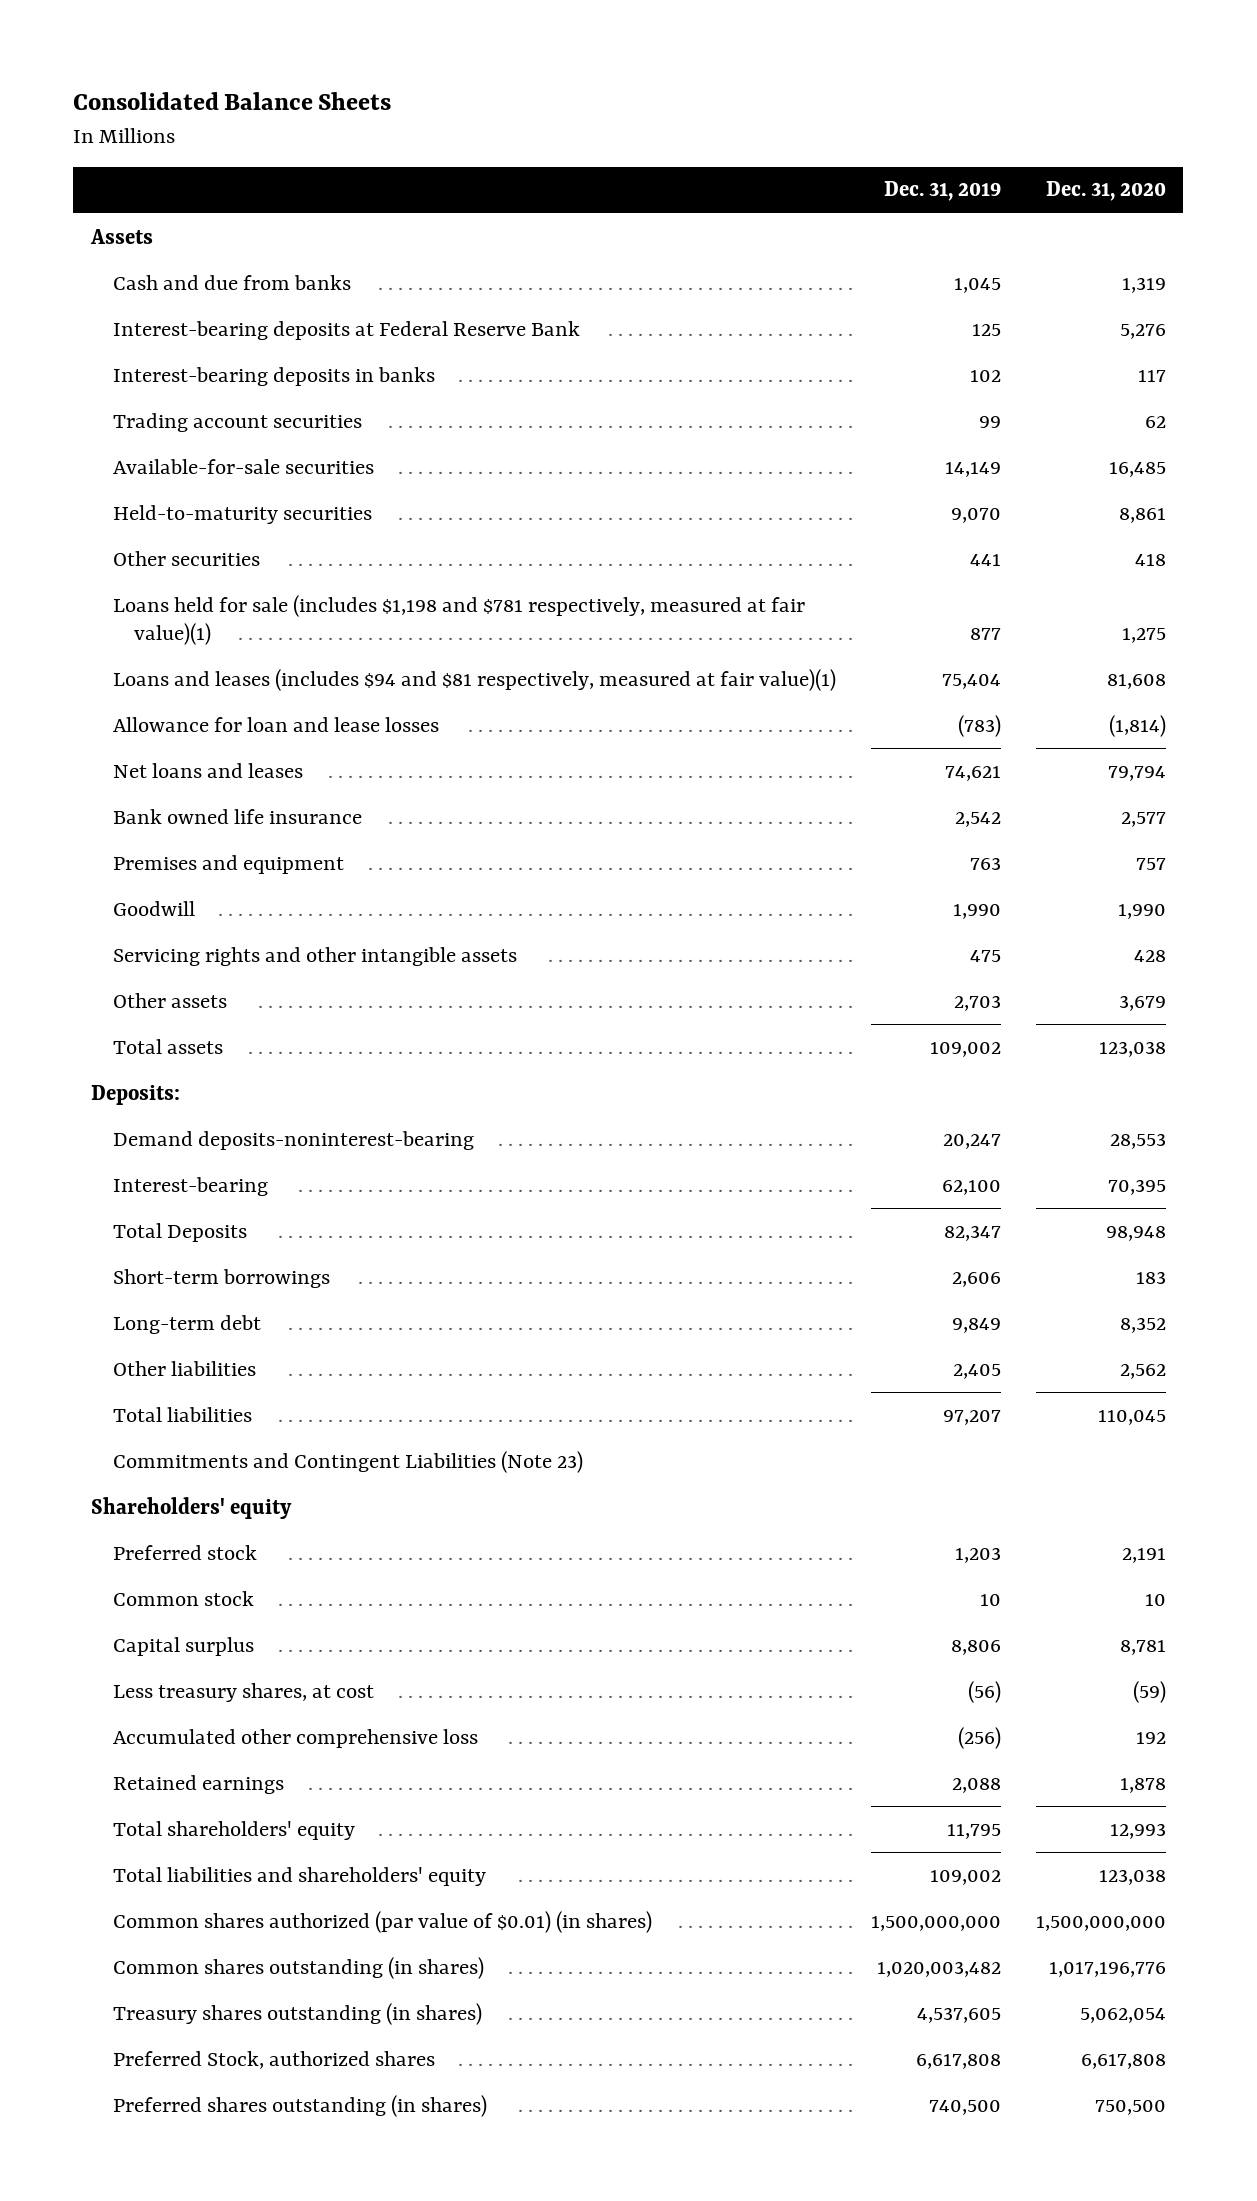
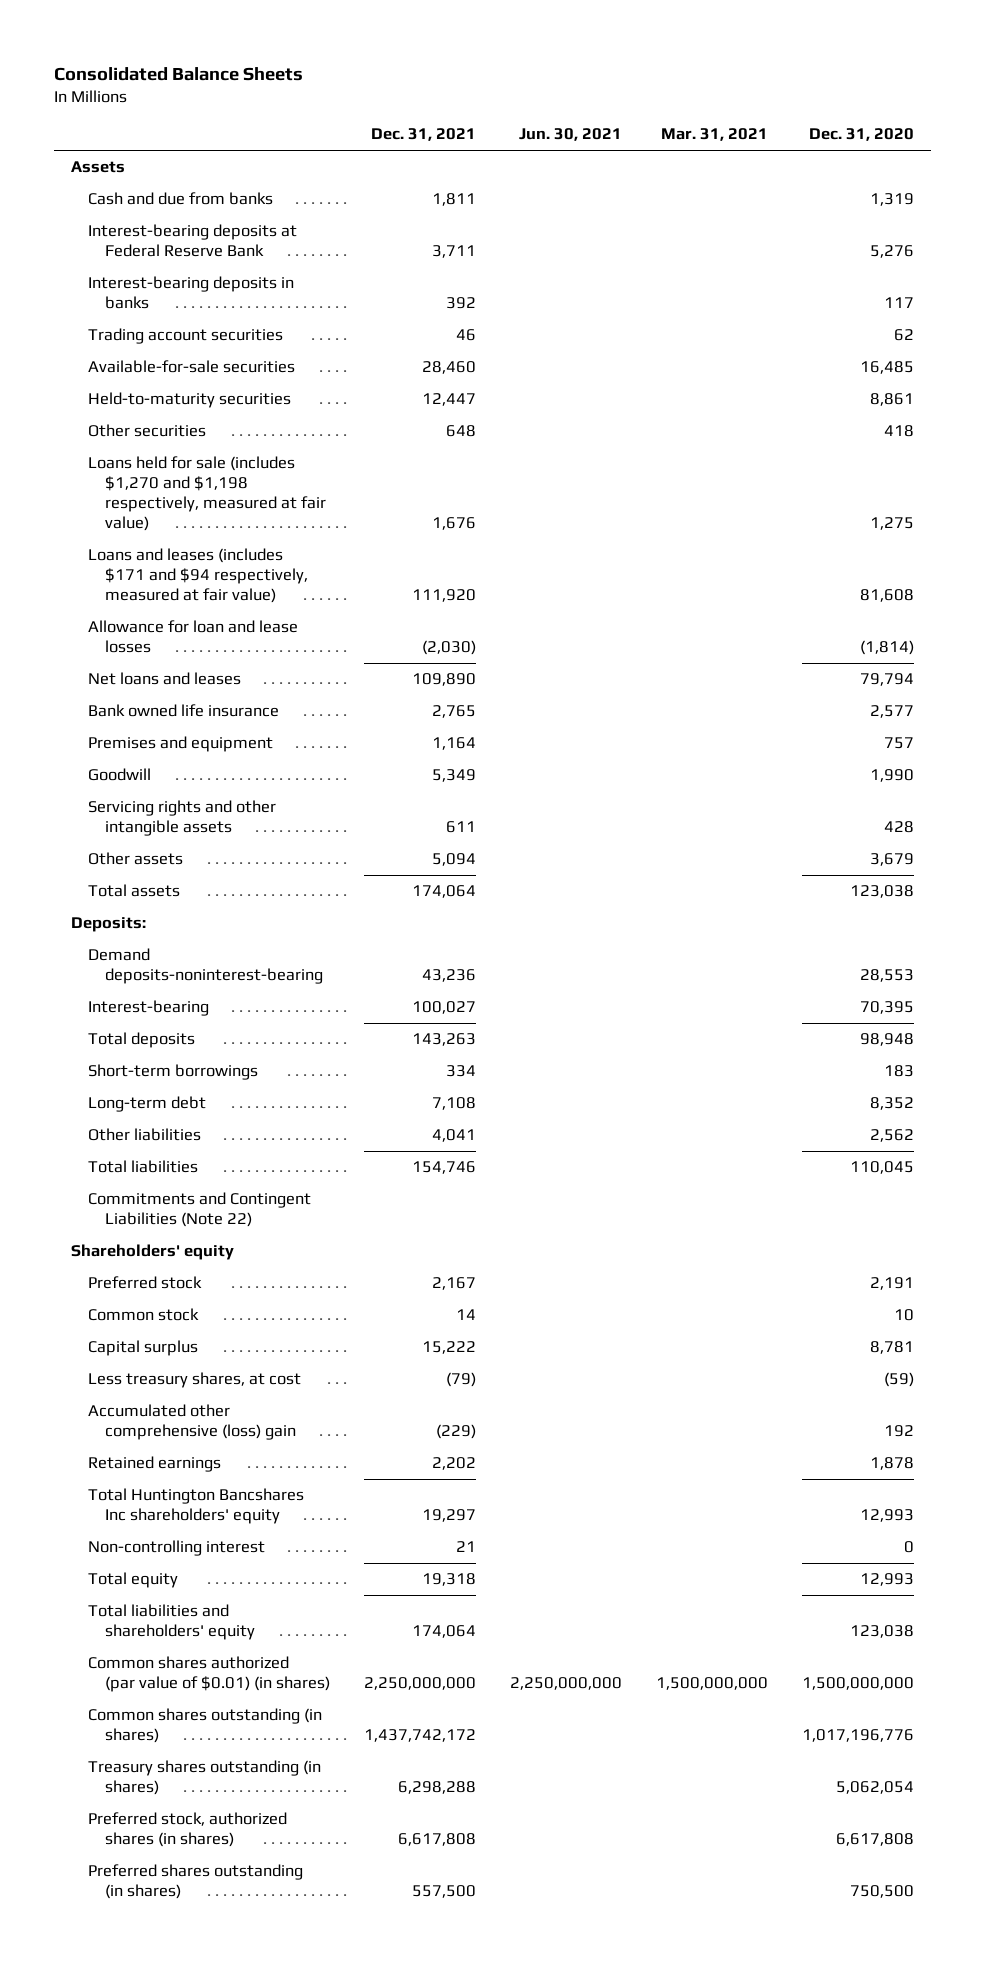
[883,181,1001,202] Dec. 31, 2019 -> none
none -> [370,128,476,142] Dec. 31, 2021
none -> [518,128,622,142] Jun. 30, 2021
none -> [661,128,769,142] Mar. 31, 2021
[112,594,805,645] Loans held for sale (includes $1,198 and $781 respectively, measured at fair value)(1) -> [88,456,326,531] Loans held for sale (includes $1,270 and $1,198 respectively, measured at fair value)
[112,668,836,691] Loans and leases (includes $94 and $81 respectively, measured at fair value)(1) -> [88,548,308,604] Loans and leases (includes $171 and $94 respectively, measured at fair value)
[112,1222,247,1242] Total Deposits -> [88,1032,196,1049] Total deposits
[112,1450,583,1473] Commitments and Contingent Liabilities (Note 23) -> [88,1192,312,1228] Commitments and Contingent Liabilities (Note 22)
[112,1728,478,1748] Accumulated other comprehensive loss -> [88,1404,296,1441] Accumulated other comprehensive (loss) gain
[112,1820,355,1840] Total shareholders' equity -> [88,1488,305,1525] Total Huntington Bancshares Inc shareholders' equity
none -> [88,1540,266,1557] Non-controlling interest
none -> [88,1572,179,1589] Total equity
[112,2050,435,2069] Preferred Stock, authorized shares -> [88,1812,288,1848] Preferred stock, authorized shares (in shares)

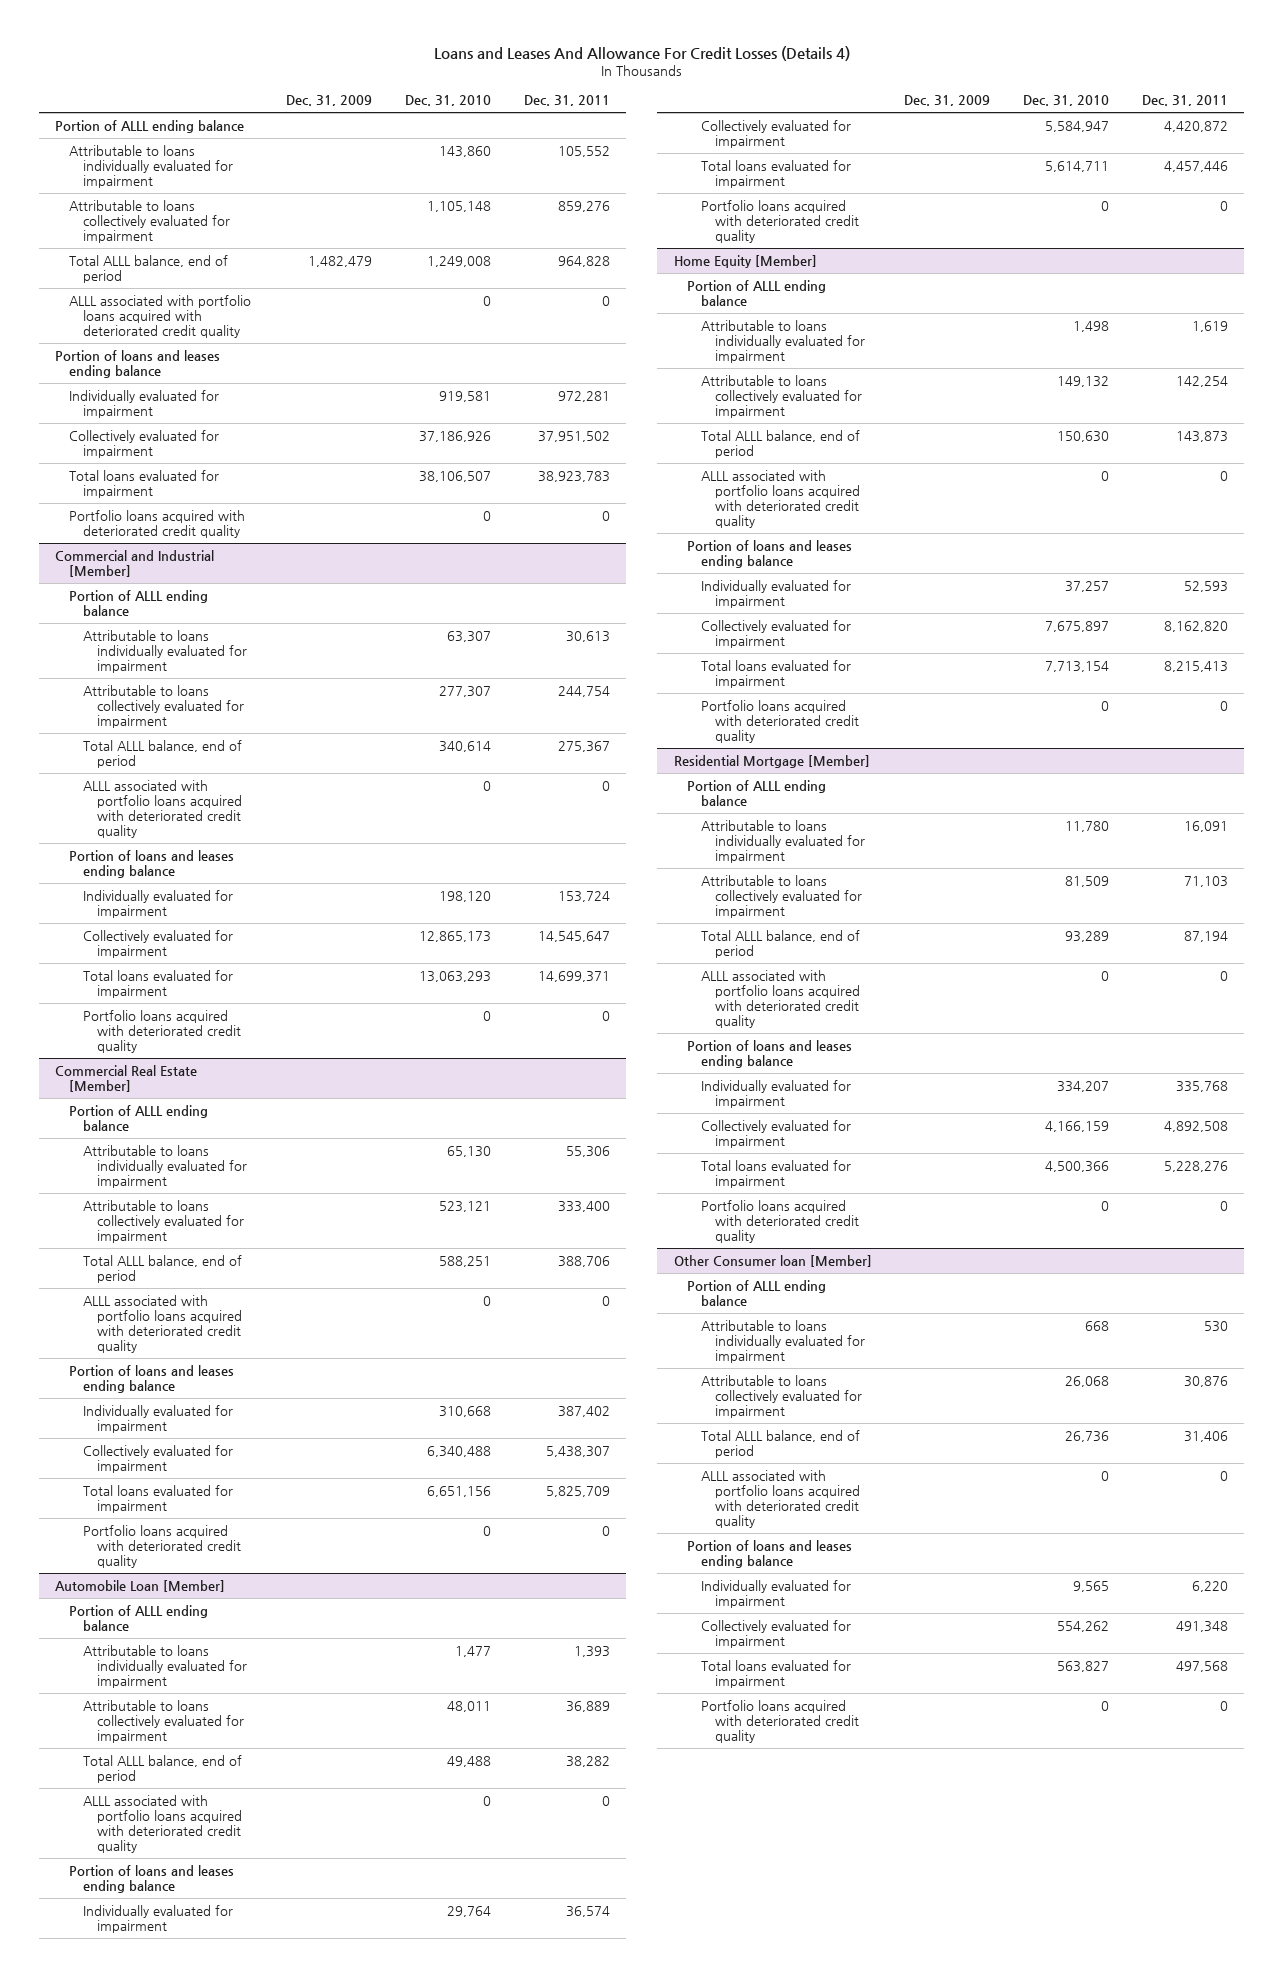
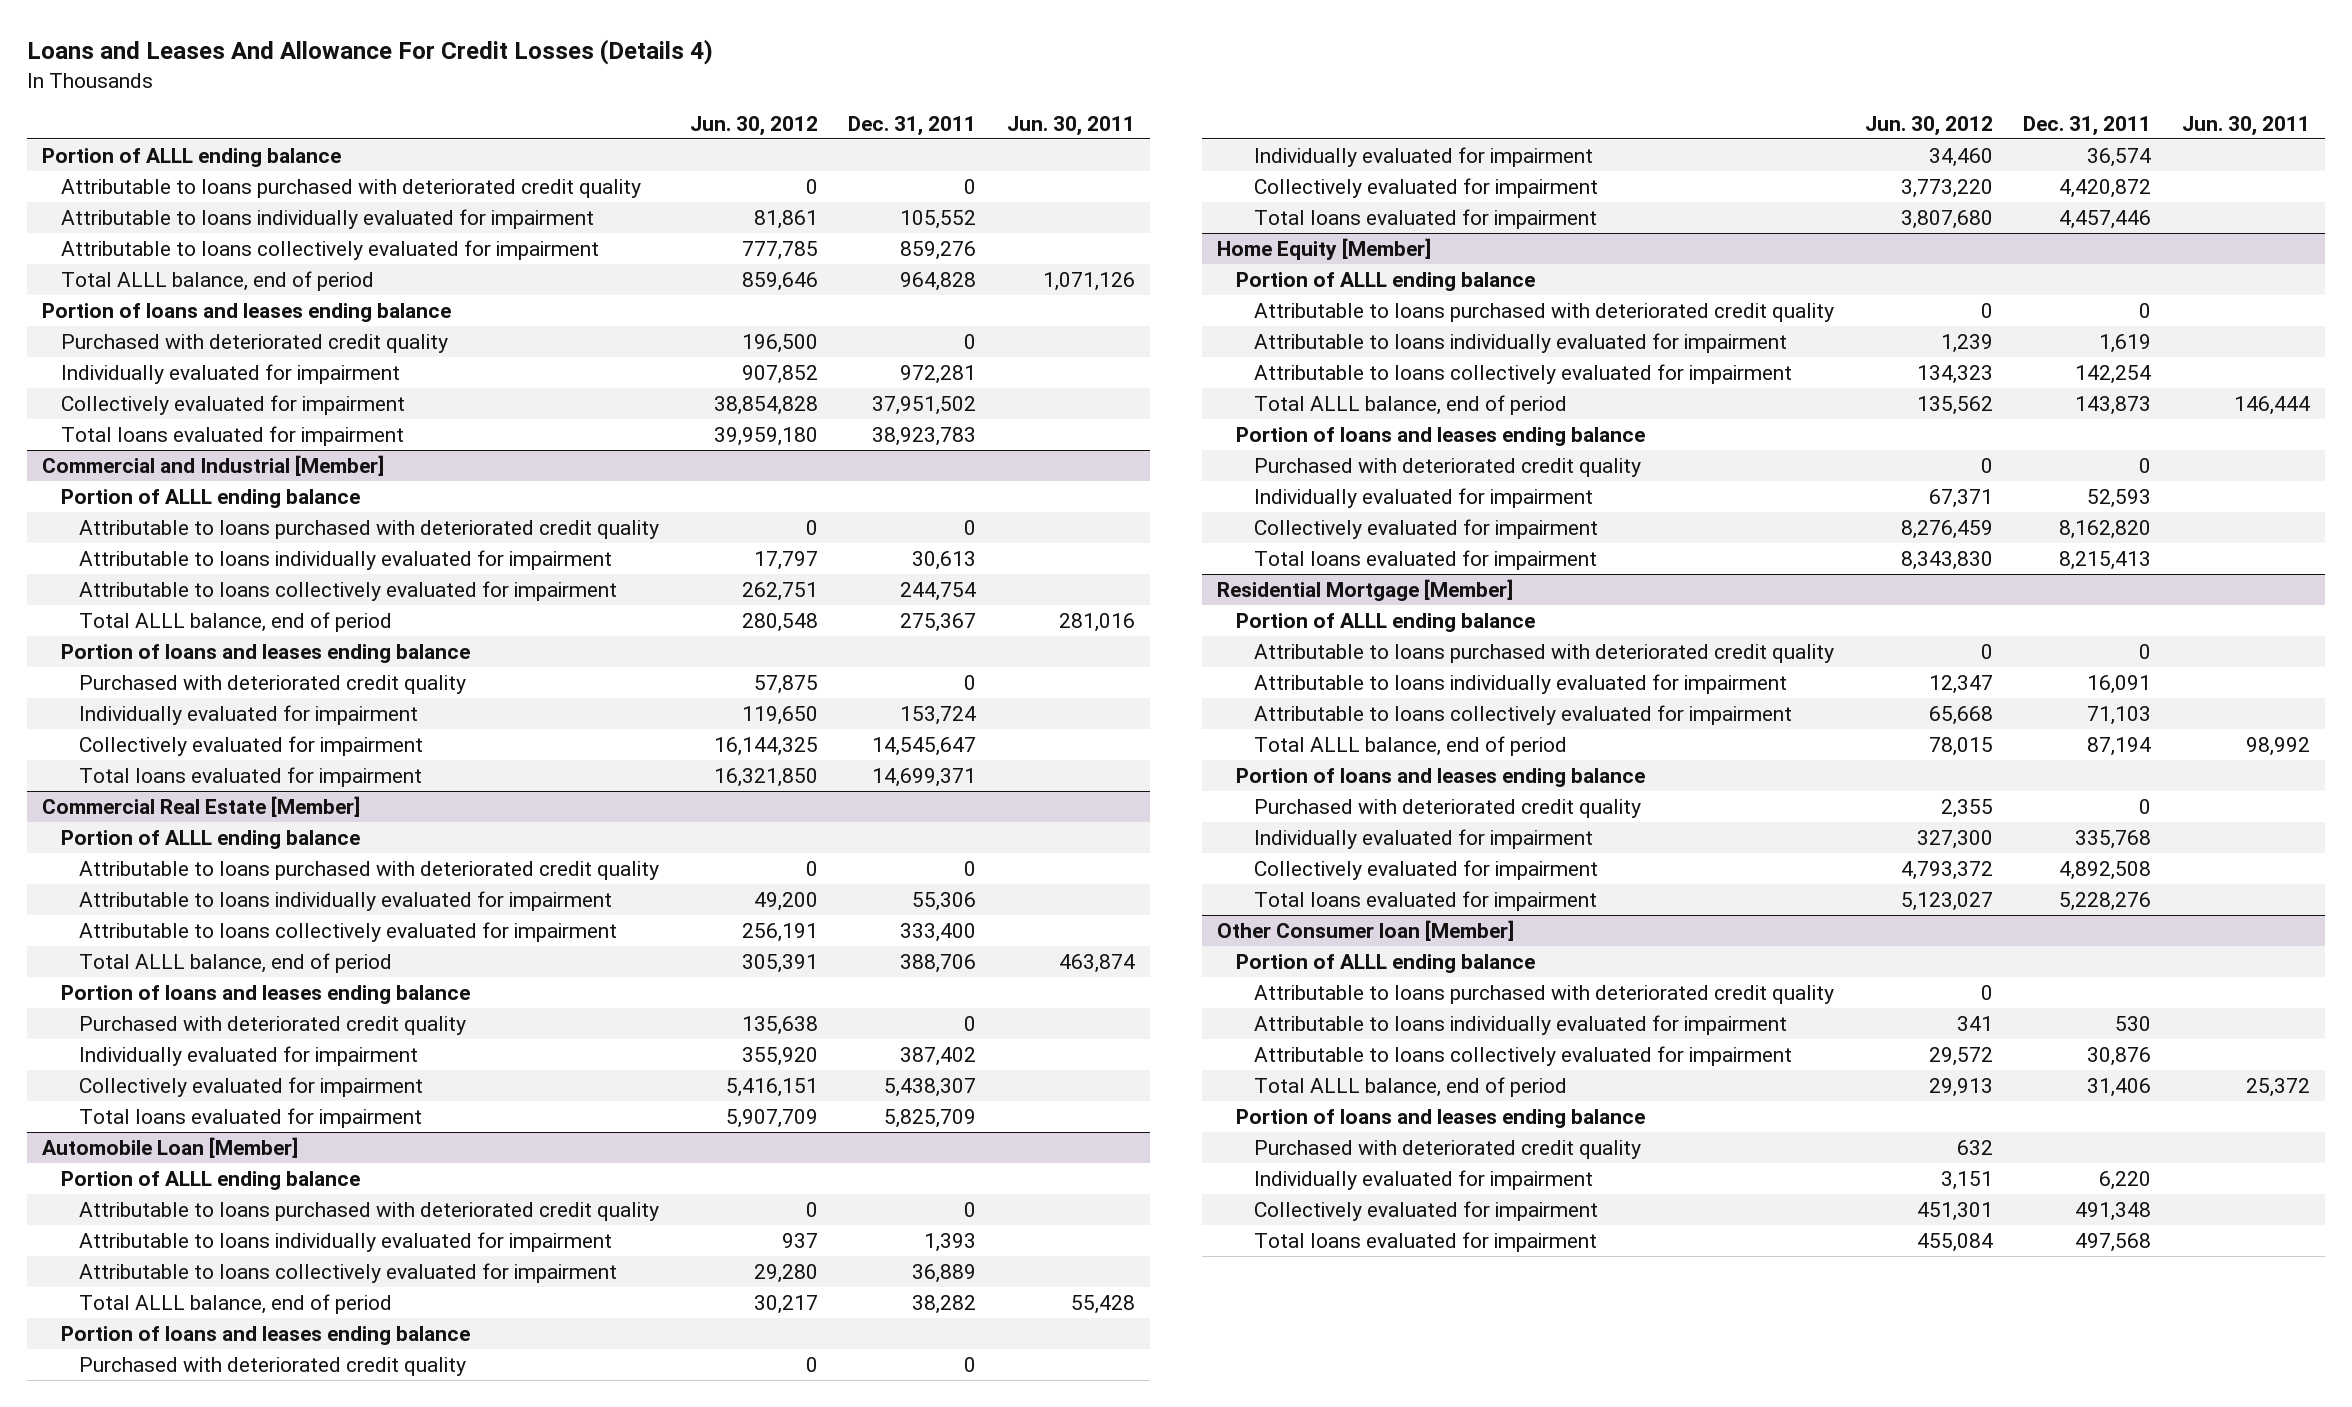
[286,95,373,107] Dec. 31, 2009 -> none
[404,95,491,107] Dec. 31, 2010 -> none
none -> [689,116,818,137] Jun. 30, 2012
none -> [1006,116,1135,137] Jun. 30, 2011
none -> [60,178,641,198] Attributable to loans purchased with deteriorated credit quality
[69,294,252,338] ALLL associated with portfolio loans acquired with deteriorated credit quality -> none
none -> [60,333,448,353] Purchased with deteriorated credit quality
[69,509,246,538] Portfolio loans acquired with deteriorated credit quality -> none
none -> [78,519,659,539] Attributable to loans purchased with deteriorated credit quality
[82,779,242,839] ALLL associated with portfolio loans acquired with deteriorated credit quality -> none
none -> [78,674,466,694] Purchased with deteriorated credit quality
[82,1009,241,1053] Portfolio loans acquired with deteriorated credit quality -> none
none -> [78,860,659,880] Attributable to loans purchased with deteriorated credit quality
[82,1294,242,1354] ALLL associated with portfolio loans acquired with deteriorated credit quality -> none
none -> [78,1015,466,1035] Purchased with deteriorated credit quality
[82,1524,241,1568] Portfolio loans acquired with deteriorated credit quality -> none
none -> [78,1201,659,1221] Attributable to loans purchased with deteriorated credit quality
[82,1794,242,1854] ALLL associated with portfolio loans acquired with deteriorated credit quality -> none
none -> [78,1356,466,1376] Purchased with deteriorated credit quality
[701,199,859,243] Portfolio loans acquired with deteriorated credit quality -> none
none -> [1253,302,1834,322] Attributable to loans purchased with deteriorated credit quality
[701,469,860,529] ALLL associated with portfolio loans acquired with deteriorated credit quality -> none
none -> [1253,457,1641,477] Purchased with deteriorated credit quality
[701,699,859,743] Portfolio loans acquired with deteriorated credit quality -> none
none -> [1253,643,1834,663] Attributable to loans purchased with deteriorated credit quality
[701,969,860,1029] ALLL associated with portfolio loans acquired with deteriorated credit quality -> none
none -> [1253,798,1641,818] Purchased with deteriorated credit quality
[701,1199,859,1243] Portfolio loans acquired with deteriorated credit quality -> none
none -> [1253,984,1834,1004] Attributable to loans purchased with deteriorated credit quality
[701,1469,860,1529] ALLL associated with portfolio loans acquired with deteriorated credit quality -> none
none -> [1253,1139,1641,1159] Purchased with deteriorated credit quality
[701,1699,859,1743] Portfolio loans acquired with deteriorated credit quality -> none

